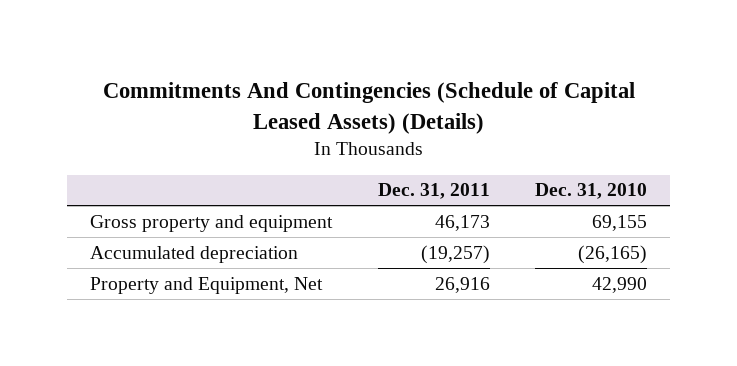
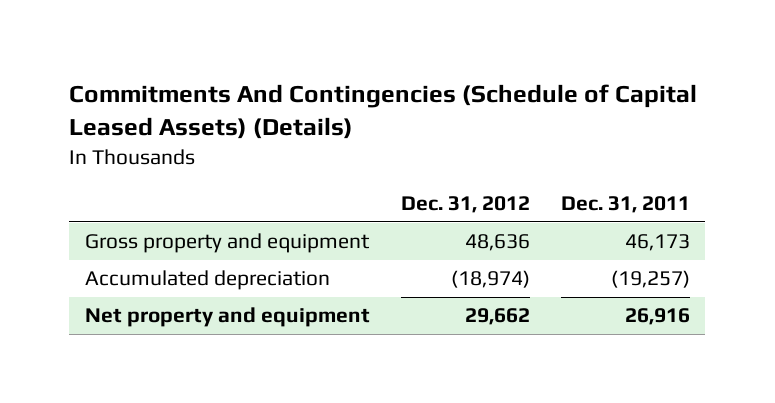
[534,183,647,200] Dec. 31, 2010 -> none
none -> [400,196,530,214] Dec. 31, 2012
[90,276,324,294] Property and Equipment, Net -> [84,307,370,328] Net property and equipment

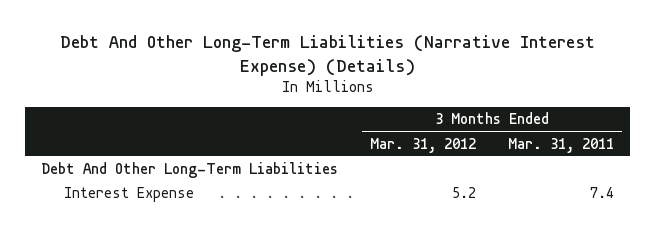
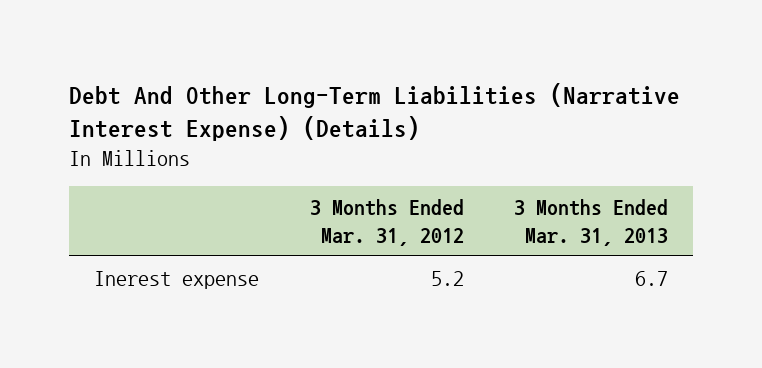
[508,137,615,153] Mar. 31, 2011 -> none
none -> [513,199,668,246] 3 Months Ended Mar. 31, 2013
[40,162,338,179] Debt And Other Long-Term Liabilities -> none
[63,187,194,203] Interest Expense -> [94,270,260,289] Inerest expense

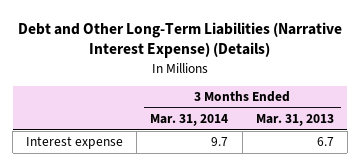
[69,82,681,141] Debt And Other Long-Term Liabilities (Narrative Interest Expense) (Details) -> [17,21,342,59] Debt and Other Long-Term Liabilities (Narrative Interest Expense) (Details)
[309,199,464,246] 3 Months Ended Mar. 31, 2012 -> none
none -> [150,114,229,127] Mar. 31, 2014
[94,270,260,289] Inerest expense -> [26,136,124,150] Interest expense

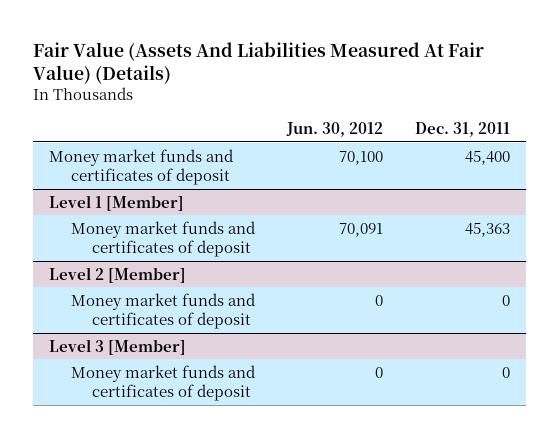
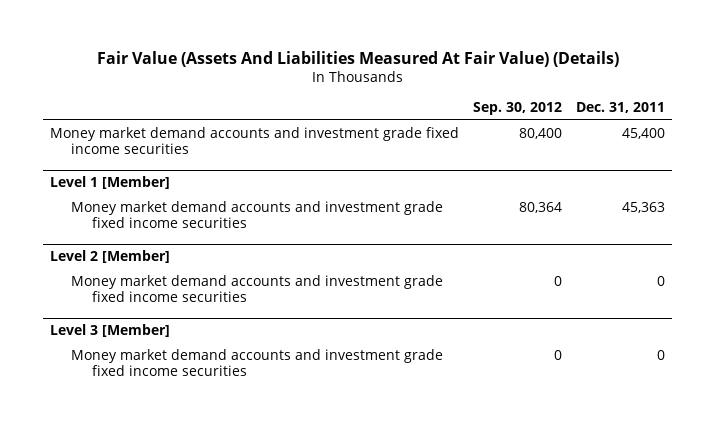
[285,122,383,138] Jun. 30, 2012 -> none
none -> [473,102,563,116] Sep. 30, 2012
[49,148,235,186] Money market funds and certificates of deposit -> [49,127,459,155] Money market demand accounts and investment grade fixed income securities
[70,220,256,258] Money market funds and certificates of deposit -> [70,201,443,229] Money market demand accounts and investment grade fixed income securities
[70,292,256,330] Money market funds and certificates of deposit -> [70,275,443,303] Money market demand accounts and investment grade fixed income securities
[70,364,256,402] Money market funds and certificates of deposit -> [70,349,443,377] Money market demand accounts and investment grade fixed income securities

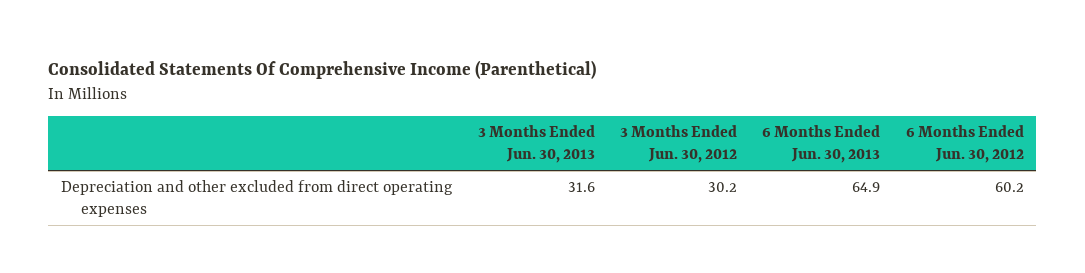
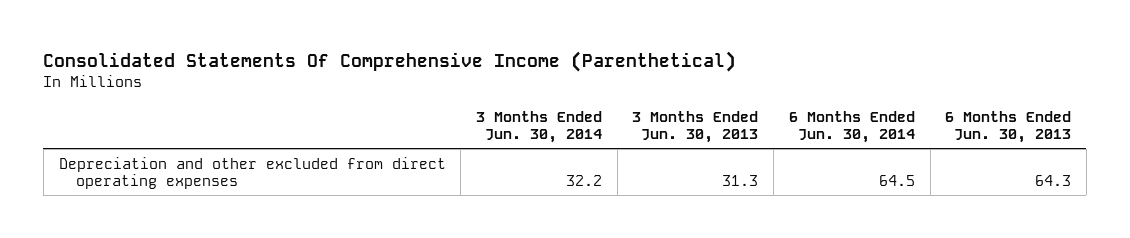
[619,124,737,164] 3 Months Ended Jun. 30, 2012 -> none
[905,124,1024,164] 6 Months Ended Jun. 30, 2012 -> none
none -> [476,110,603,144] 3 Months Ended Jun. 30, 2014
none -> [788,110,915,144] 6 Months Ended Jun. 30, 2014
[567,181,595,192] 31.6 -> [722,175,759,187] 31.3
[852,181,881,192] 64.9 -> [1035,175,1072,187] 64.3

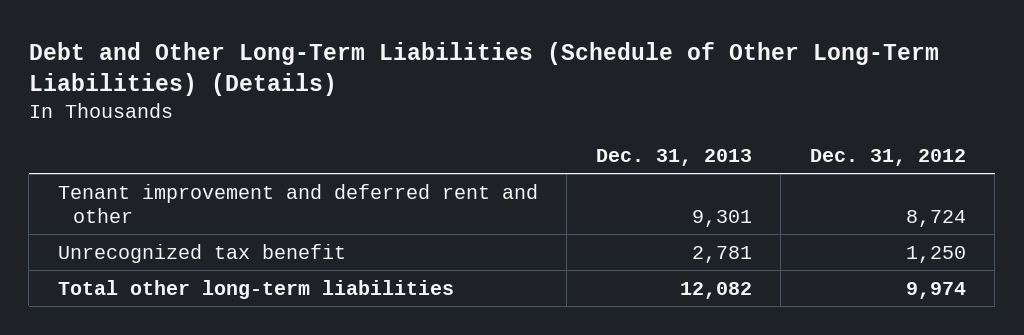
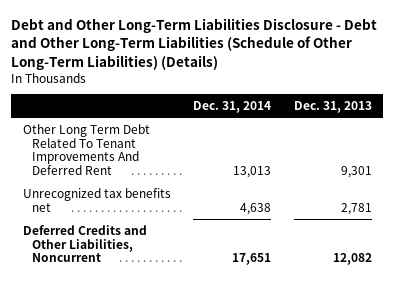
[28,41,939,96] Debt and Other Long-Term Liabilities (Schedule of Other Long-Term Liabilities) (Details) -> [11,17,378,70] Debt and Other Long-Term Liabilities Disclosure - Debt and Other Long-Term Liabilities (Schedule of Other Long-Term Liabilities) (Details)
[809,149,966,167] Dec. 31, 2012 -> none
none -> [193,101,272,114] Dec. 31, 2014
[57,183,538,224] Tenant improvement and deferred rent and other -> [22,123,150,176] Other Long Term Debt Related To Tenant Improvements And Deferred Rent
[57,243,346,263] Unrecognized tax benefit -> [22,187,171,212] Unrecognized tax benefits net
[57,279,454,299] Total other long-term liabilities -> [22,224,147,263] Deferred Credits and Other Liabilities, Noncurrent

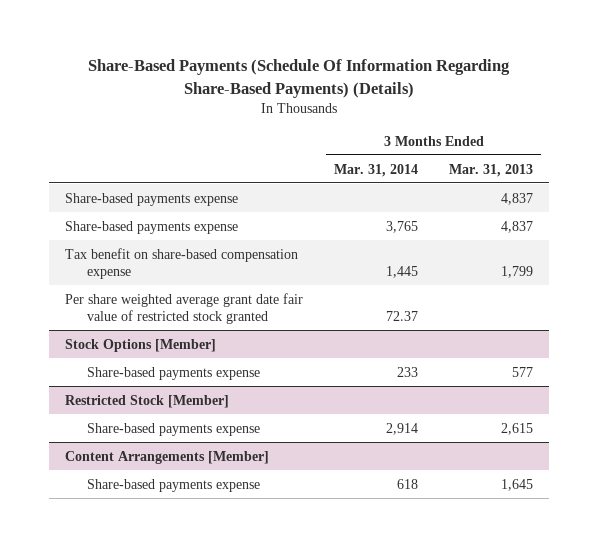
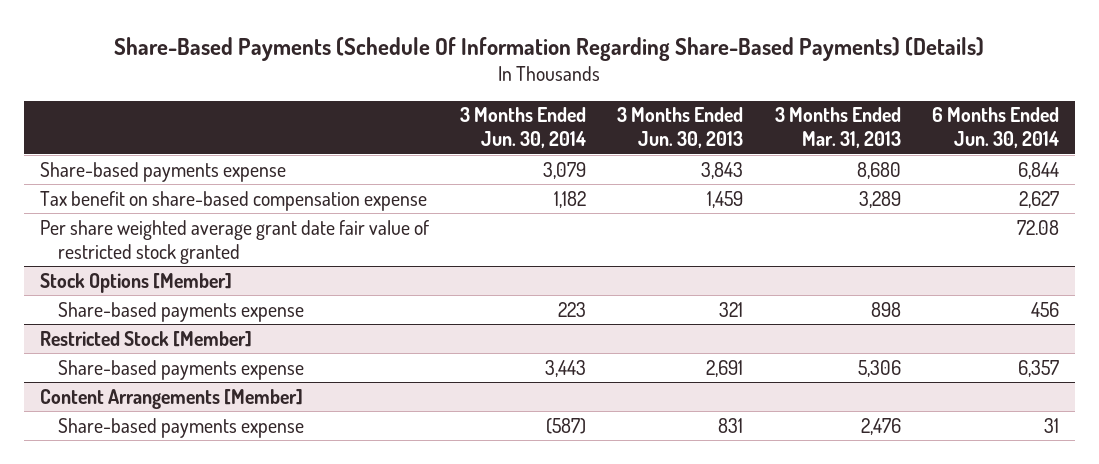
[334,163,419,177] Mar. 31, 2014 -> none
none -> [460,107,587,149] 3 Months Ended Jun. 30, 2014
none -> [617,107,744,149] 3 Months Ended Jun. 30, 2013
none -> [932,107,1060,149] 6 Months Ended Jun. 30, 2014
[64,220,238,234] Share-based payments expense -> none
[501,192,534,205] 4,837 -> [856,161,901,179] 8,680
[501,265,534,278] 1,799 -> [858,190,901,208] 3,289
[512,366,534,377] 577 -> [870,301,901,317] 898
[501,422,534,435] 2,615 -> [857,359,901,377] 5,306
[501,478,534,491] 1,645 -> [860,417,901,435] 2,476

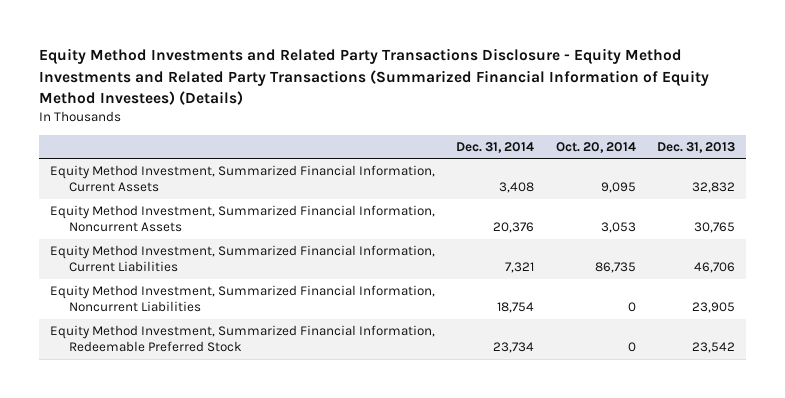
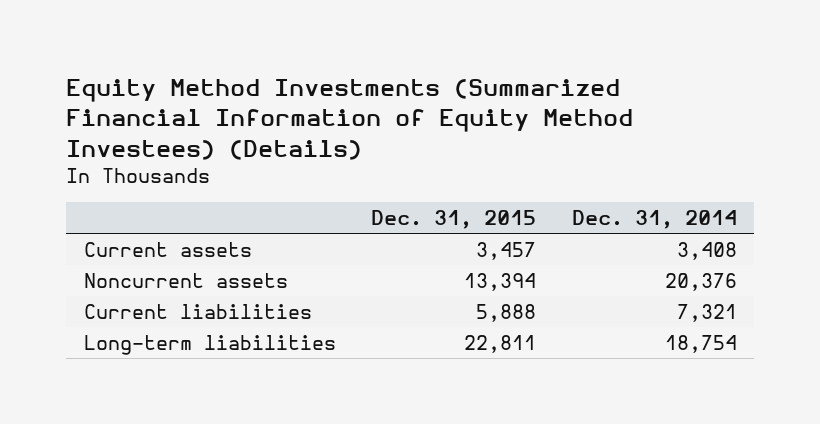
[39,48,710,105] Equity Method Investments and Related Party Transactions Disclosure - Equity Method Investments and Related Party Transactions (Summarized Financial Information of Equity Method Investees) (Details) -> [65,79,633,160] Equity Method Investments (Summarized Financial Information of Equity Method Investees) (Details)
[555,141,636,153] Oct. 20, 2014 -> none
[657,141,736,153] Dec. 31, 2013 -> none
none -> [371,210,537,230] Dec. 31, 2015
[49,325,435,353] Equity Method Investment, Summarized Financial Information, Redeemable Preferred Stock -> none
[49,165,435,193] Equity Method Investment, Summarized Financial Information, Current Assets -> [83,241,252,257] Current assets
[49,205,435,233] Equity Method Investment, Summarized Financial Information, Noncurrent Assets -> [83,272,288,288] Noncurrent assets
[49,245,435,273] Equity Method Investment, Summarized Financial Information, Current Liabilities -> [83,303,312,319] Current liabilities
[49,285,435,313] Equity Method Investment, Summarized Financial Information, Noncurrent Liabilities -> [83,334,336,355] Long-term liabilities

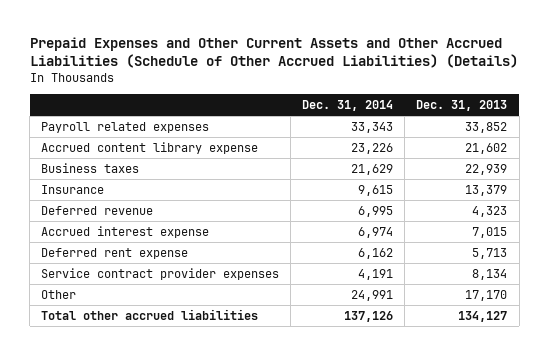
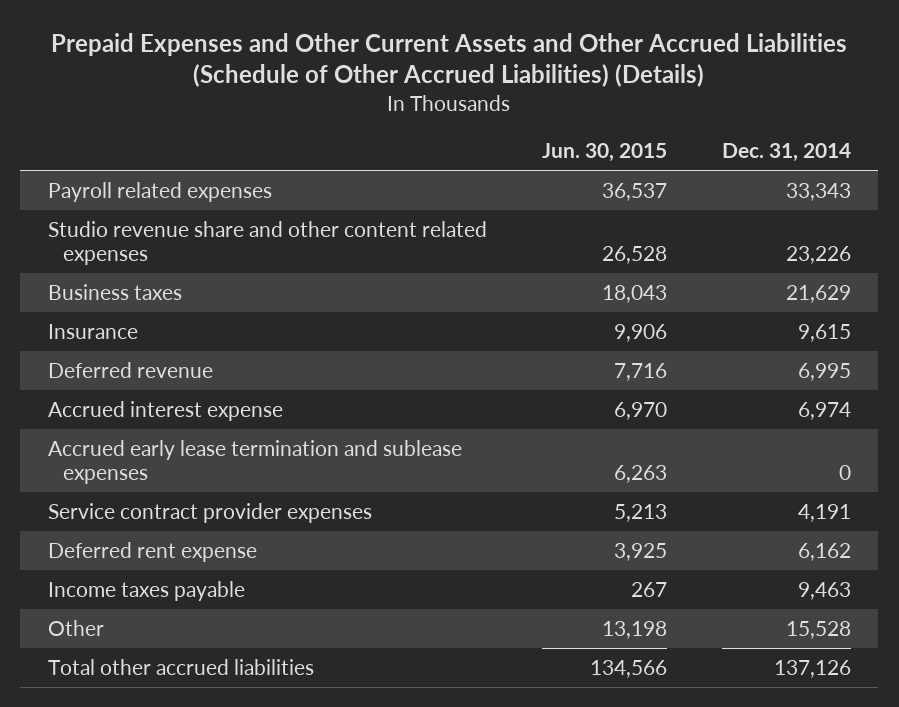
[416,100,508,112] Dec. 31, 2013 -> none
none -> [541,143,667,163] Jun. 30, 2015
[41,141,259,154] Accrued content library expense -> [47,220,487,265] Studio revenue share and other content related expenses
none -> [47,439,462,484] Accrued early lease termination and sublease expenses
[41,247,189,259] Deferred rent expense -> [47,541,257,562] Deferred rent expense
none -> [47,580,245,601] Income taxes payable
[351,289,394,301] 24,991 -> [785,620,851,639] 15,528

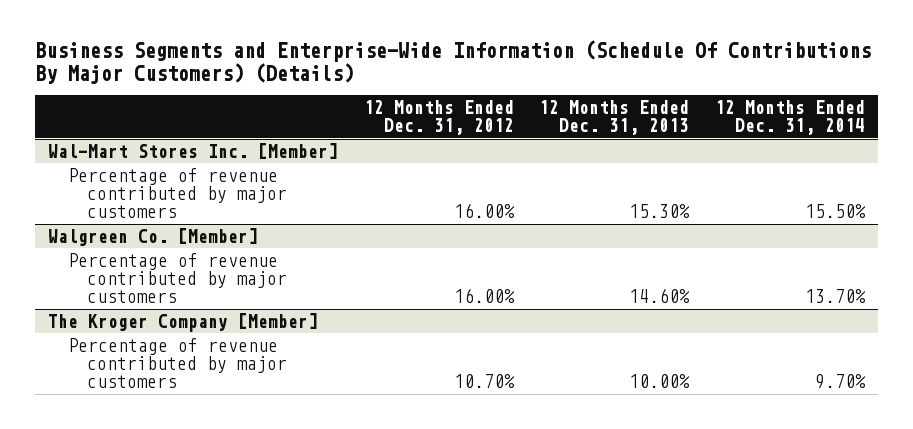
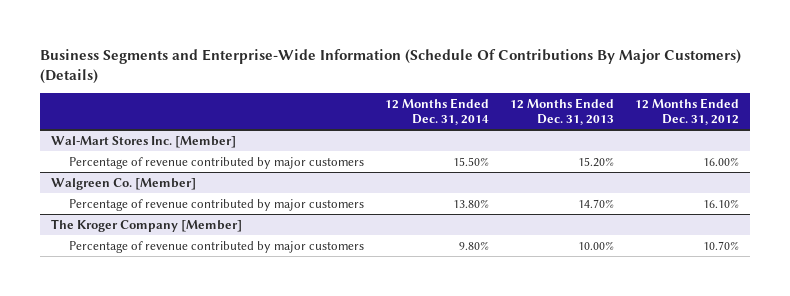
[629,204,691,219] 15.30% -> [577,156,614,167] 15.20%
[453,288,515,304] 16.00% -> [703,198,740,208] 16.10%
[629,288,691,304] 14.60% -> [577,198,614,208] 14.70%
[804,289,866,304] 13.70% -> [452,198,489,208] 13.80%
[814,374,866,390] 9.70% -> [458,240,489,250] 9.80%

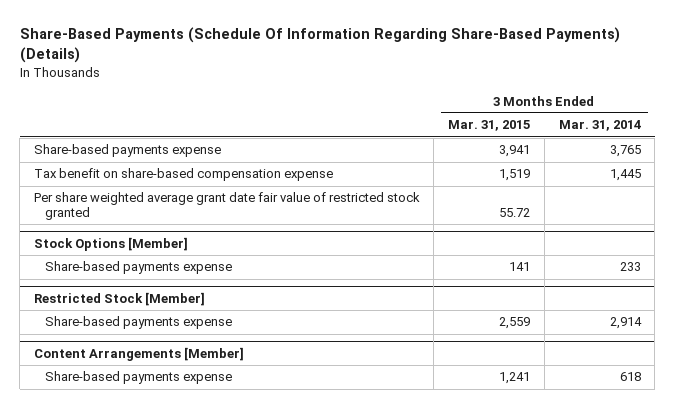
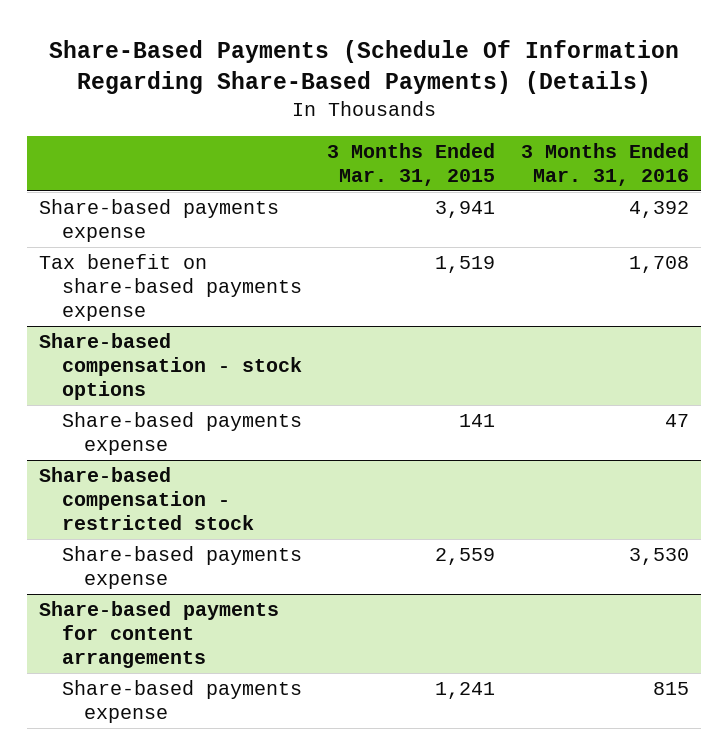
[558,120,641,132] Mar. 31, 2014 -> none
none -> [520,143,689,187] 3 Months Ended Mar. 31, 2016
[33,192,420,221] Per share weighted average grant date fair value of restricted stock granted -> none
[33,168,333,182] Tax benefit on share-based compensation expense -> [39,253,302,321] Tax benefit on share-based payments expense
[33,236,188,251] Stock Options [Member] -> [39,332,302,400] Share-based compensation - stock options
[33,291,205,306] Restricted Stock [Member] -> [39,466,254,530] Share-based compensation - restricted stock
[33,346,244,361] Content Arrangements [Member] -> [39,600,280,668] Share-based payments for content arrangements

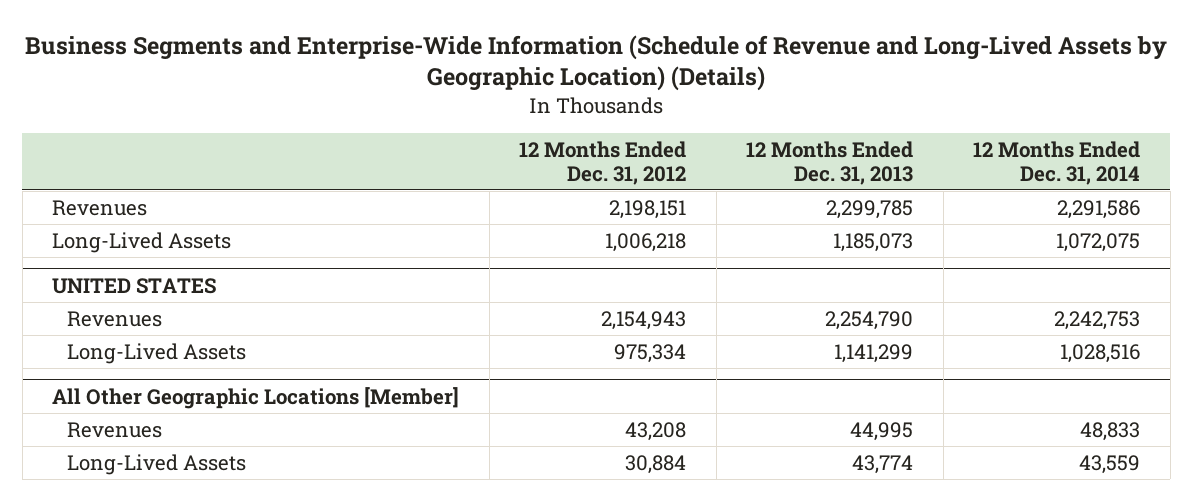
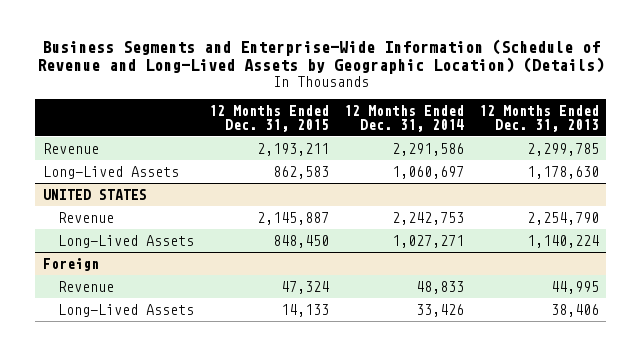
[519,140,687,185] 12 Months Ended Dec. 31, 2012 -> none
none -> [208,104,329,132] 12 Months Ended Dec. 31, 2015
[52,199,148,216] Revenues -> [42,142,99,154] Revenue
[833,232,914,252] 1,185,073 -> [526,165,599,179] 1,178,630
[1056,232,1141,252] 1,072,075 -> [391,165,464,179] 1,060,697
[52,386,460,409] All Other Geographic Locations [Member] -> none
[66,310,162,327] Revenues -> [57,211,114,223] Revenue
[834,343,914,363] 1,141,299 -> [526,234,599,248] 1,140,224
[1060,343,1141,363] 1,028,516 -> [391,234,464,248] 1,027,271
none -> [42,257,99,271] Foreign
[66,421,162,438] Revenues -> [57,280,114,292] Revenue
[852,454,914,474] 43,774 -> [550,303,599,317] 38,406
[1079,454,1141,474] 43,559 -> [415,303,464,317] 33,426

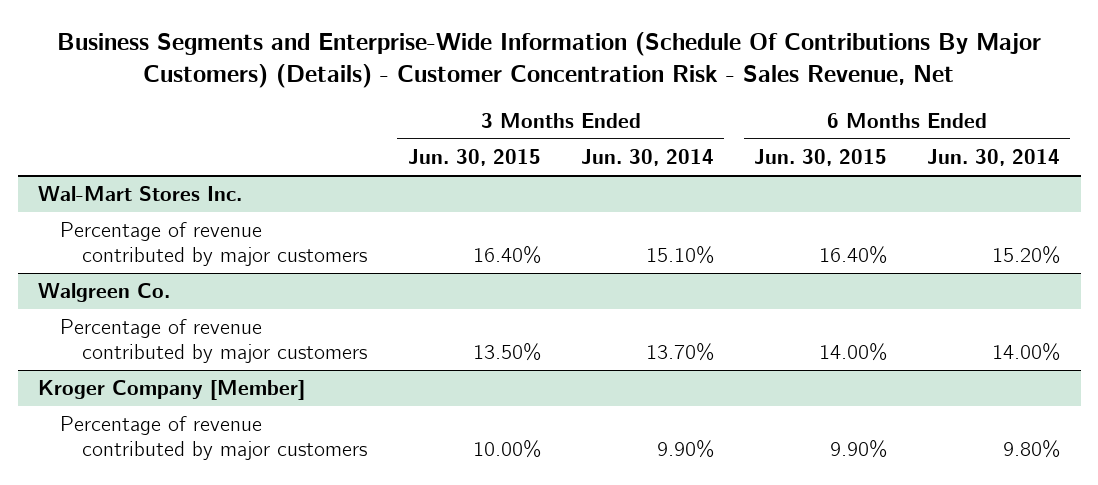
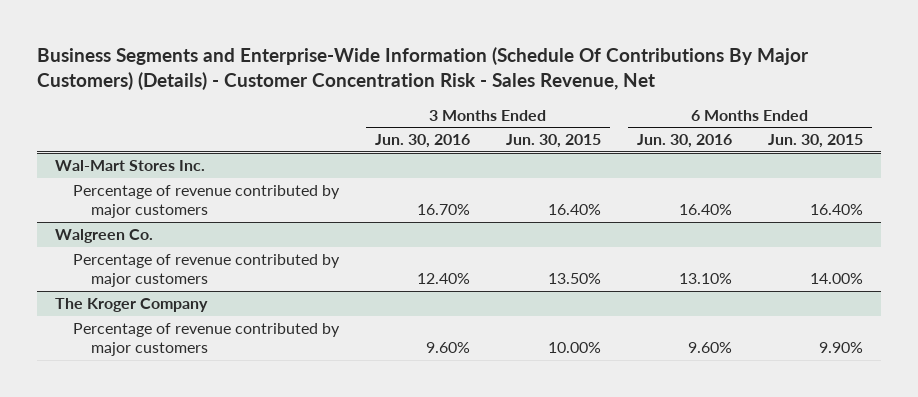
[580,149,714,167] Jun. 30, 2014 -> none
[927,149,1061,167] Jun. 30, 2014 -> none
none -> [375,134,471,149] Jun. 30, 2016
none -> [636,134,732,149] Jun. 30, 2016
[37,380,305,401] Kroger Company [Member] -> [55,298,209,313] The Kroger Company

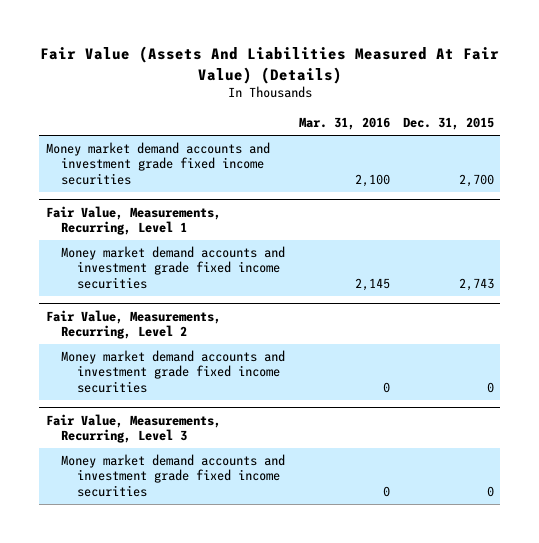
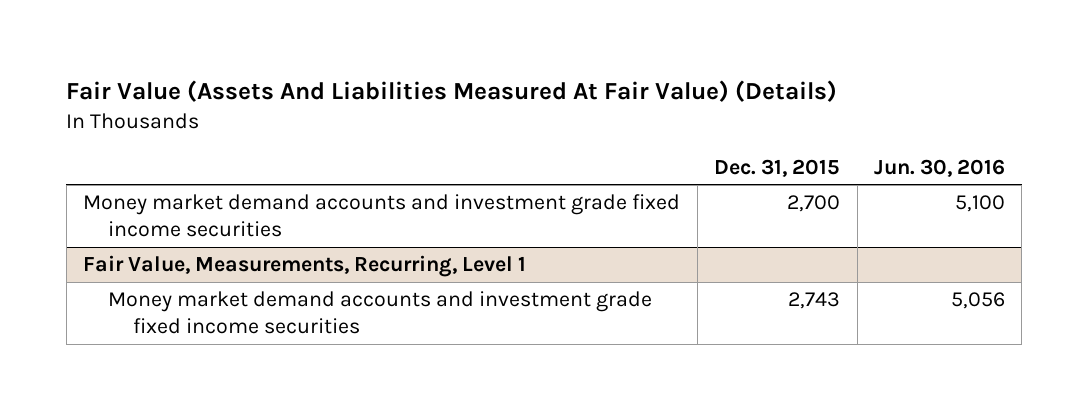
[298,117,390,131] Mar. 31, 2016 -> none
none -> [874,158,1006,177] Jun. 30, 2016
[45,309,221,340] Fair Value, Measurements, Recurring, Level 2 -> none
[61,349,286,393] Money market demand accounts and investment grade fixed income securities -> none
[45,413,221,444] Fair Value, Measurements, Recurring, Level 3 -> none
[61,453,286,497] Money market demand accounts and investment grade fixed income securities -> none

